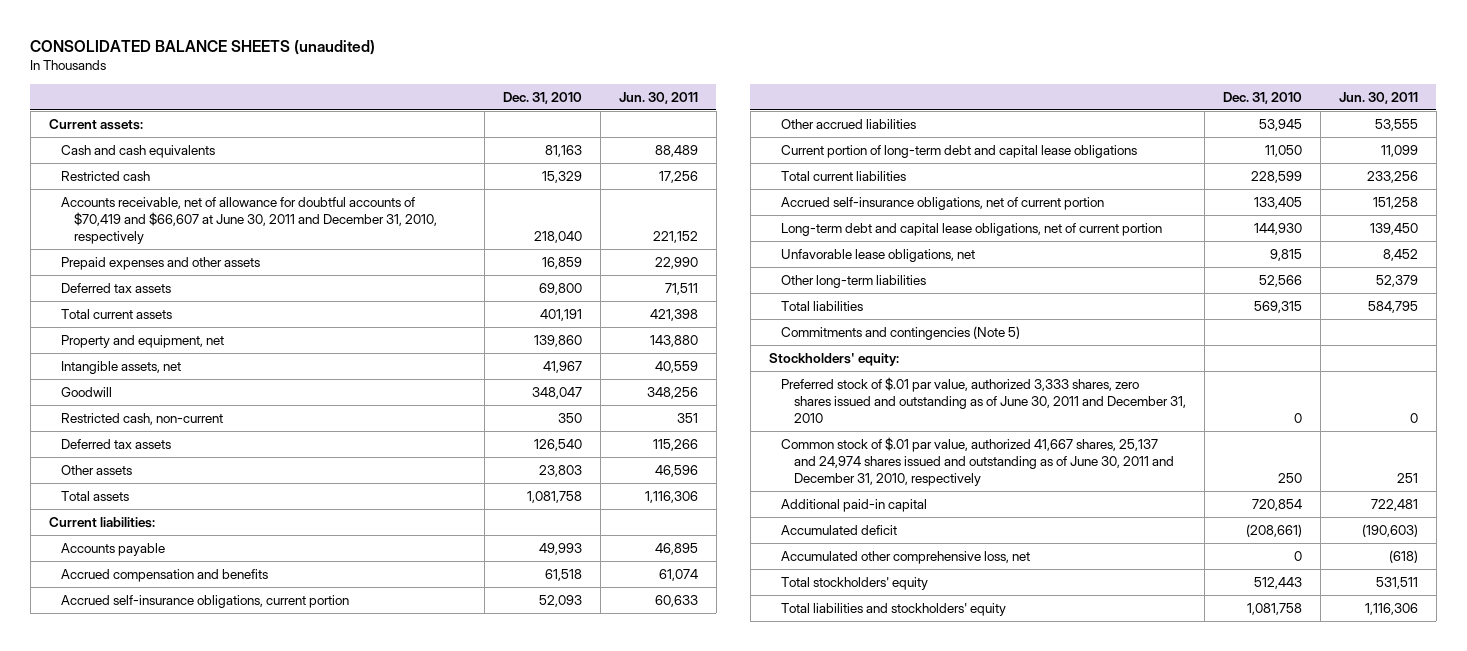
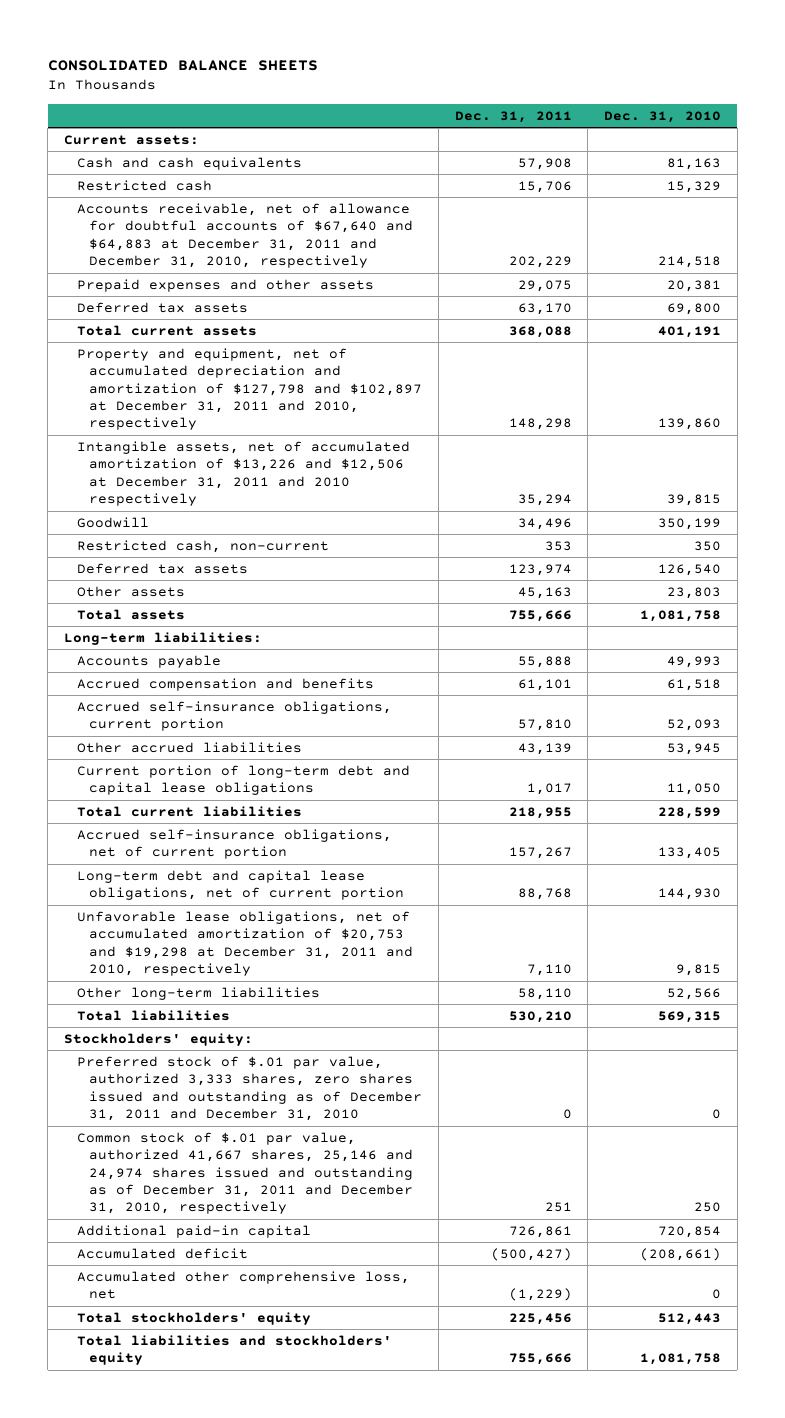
[30,39,376,55] CONSOLIDATED BALANCE SHEETS (unaudited) -> [47,60,318,72] CONSOLIDATED BALANCE SHEETS
[618,91,698,104] Jun. 30, 2011 -> none
none -> [454,110,572,123] Dec. 31, 2011
[61,196,438,244] Accounts receivable, net of allowance for doubtful accounts of $70,419 and $66,607 at June 30, 2011 and December 31, 2010, respectively -> [76,202,414,269] Accounts receivable, net of allowance for doubtful accounts of $67,640 and $64,883 at December 31, 2011 and December 31, 2010, respectively
[533,230,582,243] 218,040 -> [658,256,722,269] 214,518
[541,256,582,269] 16,859 -> [667,279,722,292] 20,381
[61,360,182,374] Intangible assets, net -> none
[61,334,225,348] Property and equipment, net -> [76,347,423,431] Property and equipment, net of accumulated depreciation and amortization of $127,798 and $102,897 at December 31, 2011 and 2010, respectively
none -> [76,440,410,507] Intangible assets, net of accumulated amortization of $13,226 and $12,506 at December 31, 2011 and 2010 respectively
[531,386,582,399] 348,047 -> [658,517,722,530] 350,199
[48,516,155,528] Current liabilities: -> [63,631,262,645] Long-term liabilities:
[781,248,976,262] Unfavorable lease obligations, net -> [76,910,414,977] Unfavorable lease obligations, net of accumulated amortization of $20,753 and $19,298 at December 31, 2011 and 2010, respectively
[781,325,1021,340] Commitments and contingencies (Note 5) -> none
[781,376,1186,423] Preferred stock of $.01 par value, authorized 3,333 shares, zero shares issued and outstanding as of June 30, 2011 and December 31, 2010 -> [76,1055,423,1122] Preferred stock of $.01 par value, authorized 3,333 shares, zero shares issued and outstanding as of December 31, 2011 and December 31, 2010
[781,436,1174,486] Common stock of $.01 par value, authorized 41,667 shares, 25,137 and 24,974 shares issued and outstanding as of June 30, 2011 and December 31, 2010, respectively -> [76,1131,414,1215] Common stock of $.01 par value, authorized 41,667 shares, 25,146 and 24,974 shares issued and outstanding as of December 31, 2011 and December 31, 2010, respectively

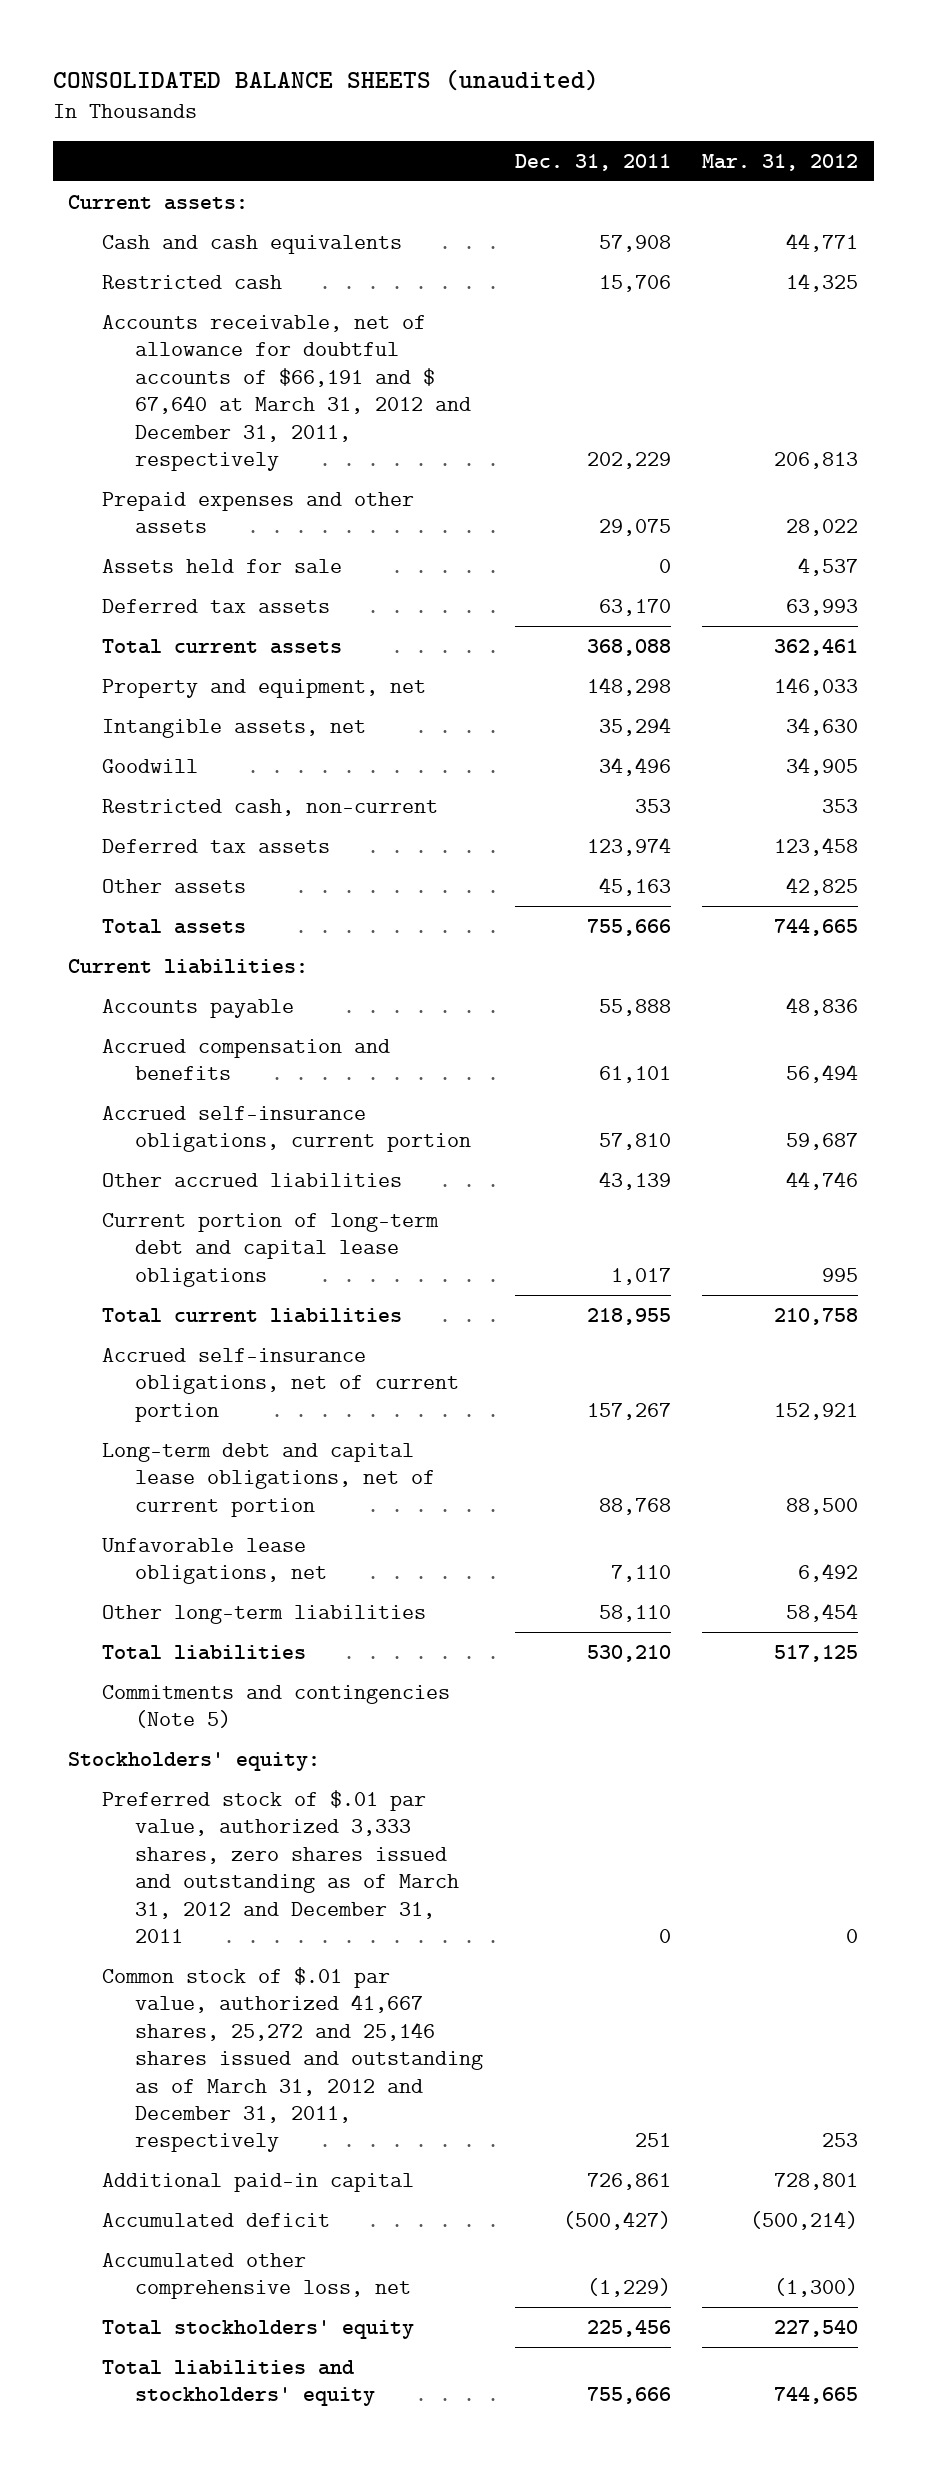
[47,60,318,72] CONSOLIDATED BALANCE SHEETS -> [52,68,599,91] CONSOLIDATED BALANCE SHEETS (unaudited)
[604,110,722,123] Dec. 31, 2010 -> none
none -> [702,153,859,171] Mar. 31, 2012
[76,202,414,269] Accounts receivable, net of allowance for doubtful accounts of $67,640 and $64,883 at December 31, 2011 and December 31, 2010, respectively -> [101,314,472,471] Accounts receivable, net of allowance for doubtful accounts of $66,191 and $ 67,640 at March 31, 2012 and December 31, 2011, respectively
none -> [101,558,342,573] Assets held for sale
[76,347,423,431] Property and equipment, net of accumulated depreciation and amortization of $127,798 and $102,897 at December 31, 2011 and 2010, respectively -> [101,678,426,698] Property and equipment, net
[76,440,410,507] Intangible assets, net of accumulated amortization of $13,226 and $12,506 at December 31, 2011 and 2010 respectively -> [101,718,366,738] Intangible assets, net
[63,631,262,645] Long-term liabilities: -> [68,958,309,974] Current liabilities:
[76,910,414,977] Unfavorable lease obligations, net of accumulated amortization of $20,753 and $19,298 at December 31, 2011 and 2010, respectively -> [101,1537,328,1585] Unfavorable lease obligations, net
none -> [101,1684,450,1729] Commitments and contingencies (Note 5)
[76,1055,423,1122] Preferred stock of $.01 par value, authorized 3,333 shares, zero shares issued and outstanding as of December 31, 2011 and December 31, 2010 -> [101,1789,460,1943] Preferred stock of $.01 par value, authorized 3,333 shares, zero shares issued and outstanding as of March 31, 2012 and December 31, 2011
[76,1131,414,1215] Common stock of $.01 par value, authorized 41,667 shares, 25,146 and 24,974 shares issued and outstanding as of December 31, 2011 and December 31, 2010, respectively -> [101,1966,484,2153] Common stock of $.01 par value, authorized 41,667 shares, 25,272 and 25,146 shares issued and outstanding as of March 31, 2012 and December 31, 2011, respectively

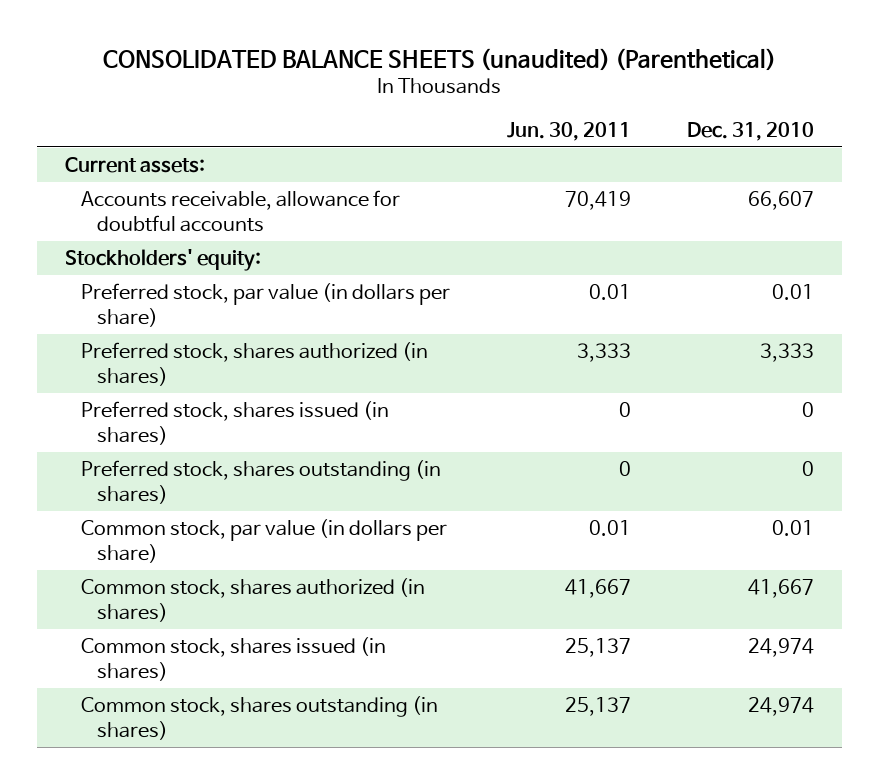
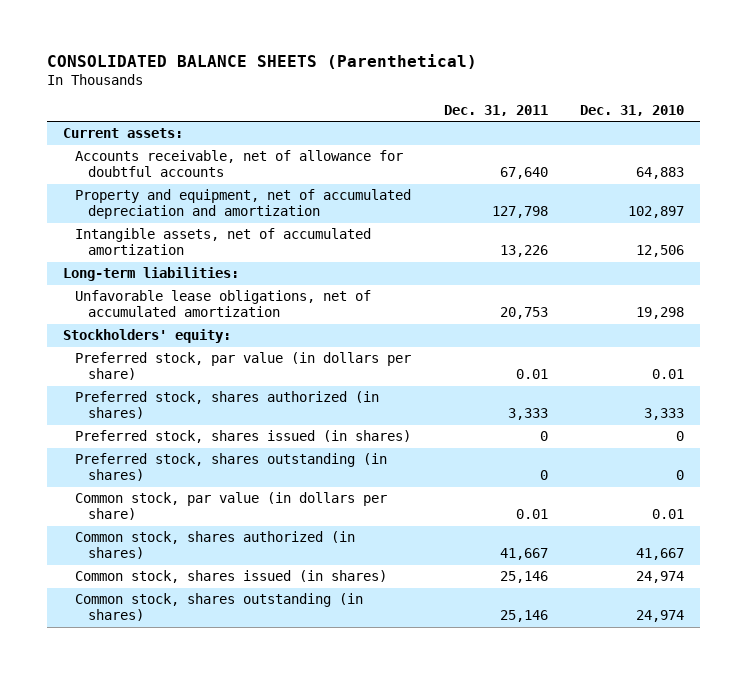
[103,47,777,71] CONSOLIDATED BALANCE SHEETS (unaudited) (Parenthetical) -> [46,54,477,70] CONSOLIDATED BALANCE SHEETS (Parenthetical)
[506,121,631,141] Jun. 30, 2011 -> none
none -> [443,105,548,117] Dec. 31, 2011
[81,190,401,233] Accounts receivable, allowance for doubtful accounts -> [75,150,404,178] Accounts receivable, net of allowance for doubtful accounts
[748,191,815,211] 66,607 -> [635,167,684,180] 64,883
none -> [75,189,412,220] Property and equipment, net of accumulated depreciation and amortization
none -> [75,228,372,256] Intangible assets, net of accumulated amortization
none -> [62,267,239,282] Long-term liabilities:
none -> [75,290,372,318] Unfavorable lease obligations, net of accumulated amortization

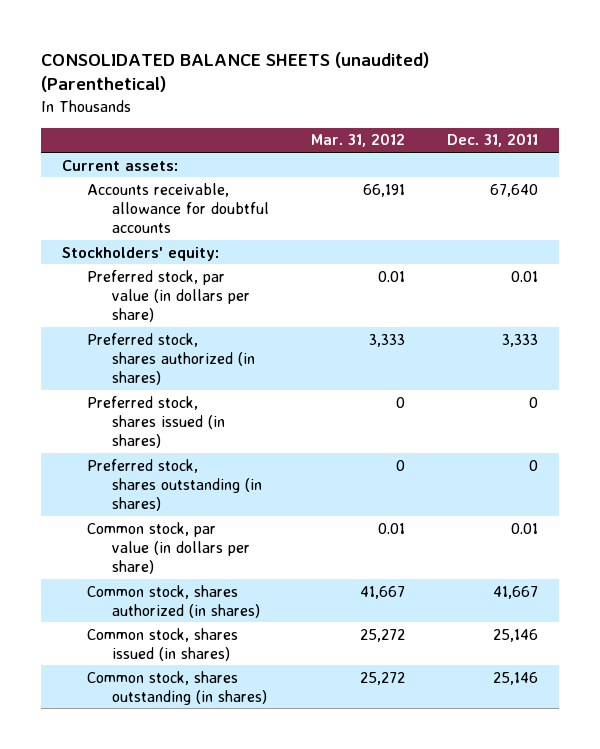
[46,54,477,70] CONSOLIDATED BALANCE SHEETS (Parenthetical) -> [41,51,430,93] CONSOLIDATED BALANCE SHEETS (unaudited) (Parenthetical)
[579,105,684,117] Dec. 31, 2010 -> none
none -> [311,133,406,148] Mar. 31, 2012
[75,189,412,220] Property and equipment, net of accumulated depreciation and amortization -> none
[75,228,372,256] Intangible assets, net of accumulated amortization -> none
[62,267,239,282] Long-term liabilities: -> none
[75,290,372,318] Unfavorable lease obligations, net of accumulated amortization -> none
[75,150,404,178] Accounts receivable, net of allowance for doubtful accounts -> [87,182,270,233] Accounts receivable, allowance for doubtful accounts

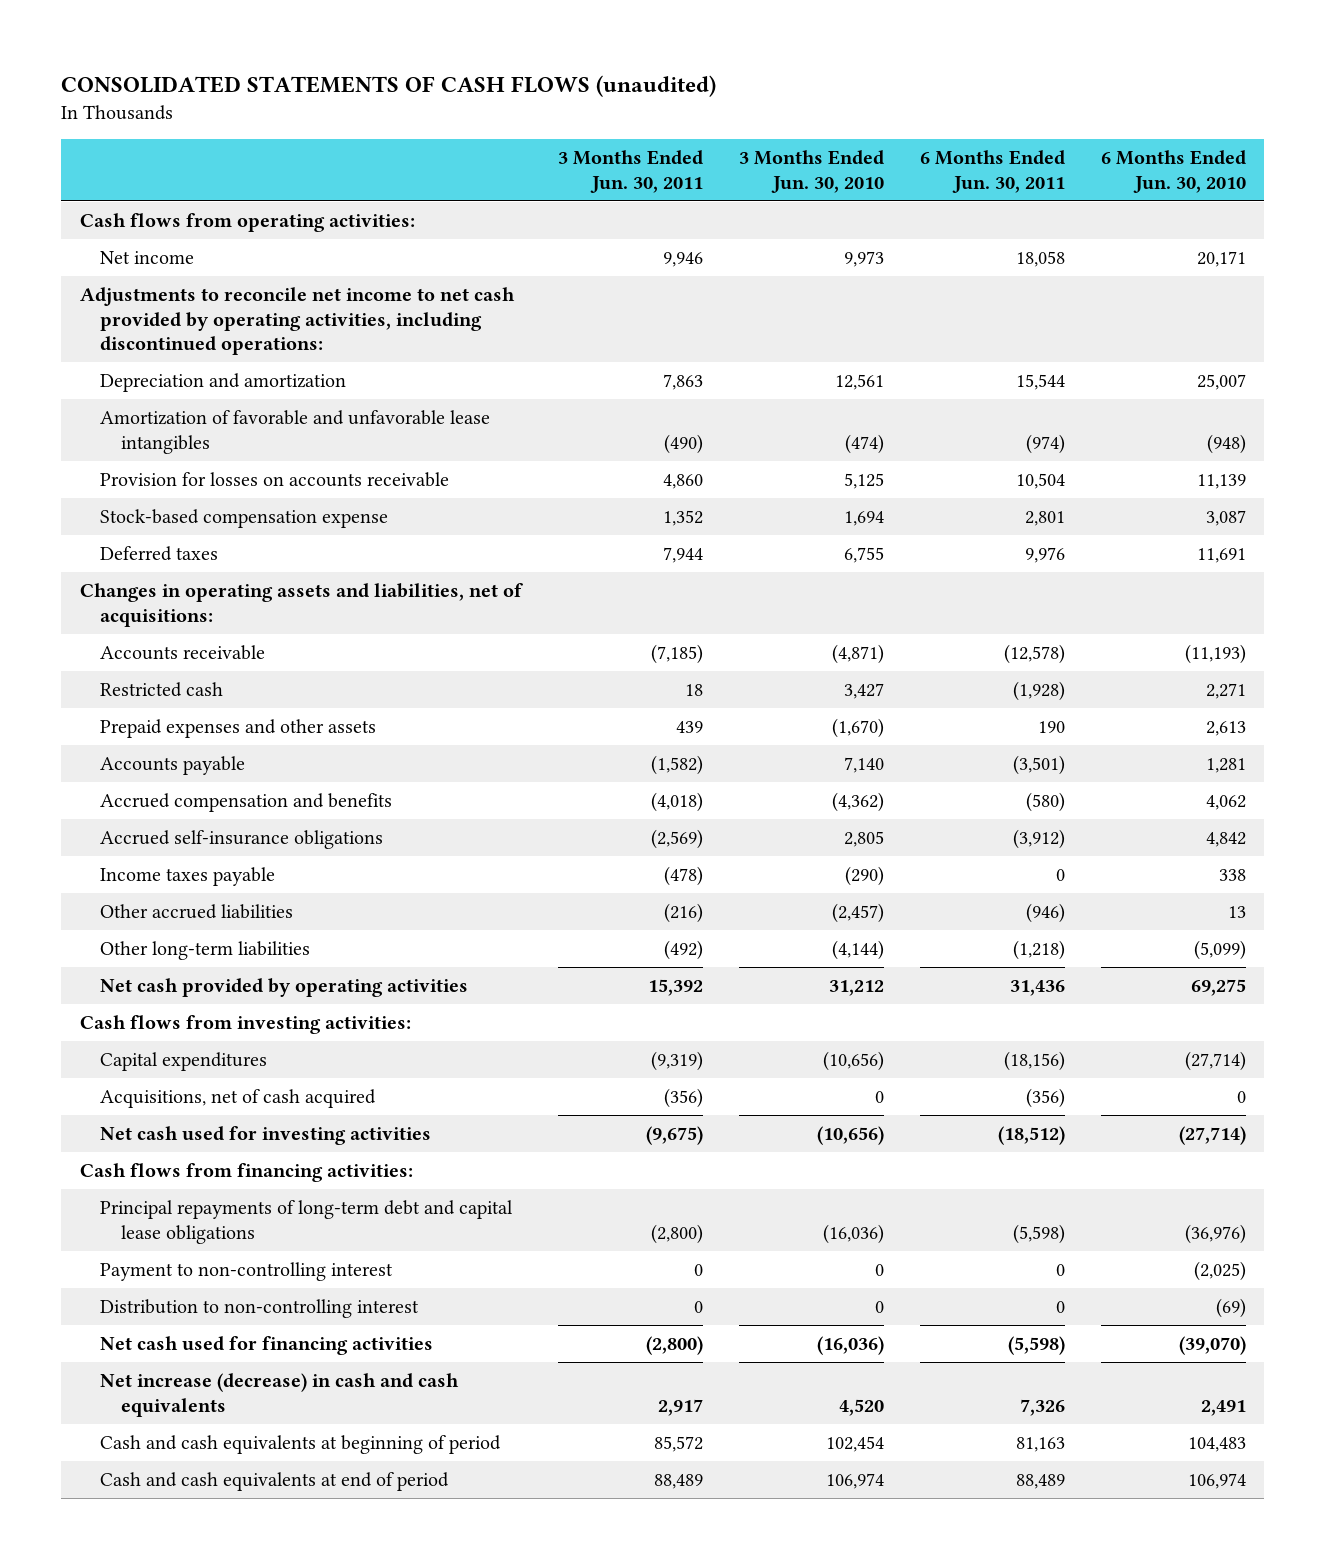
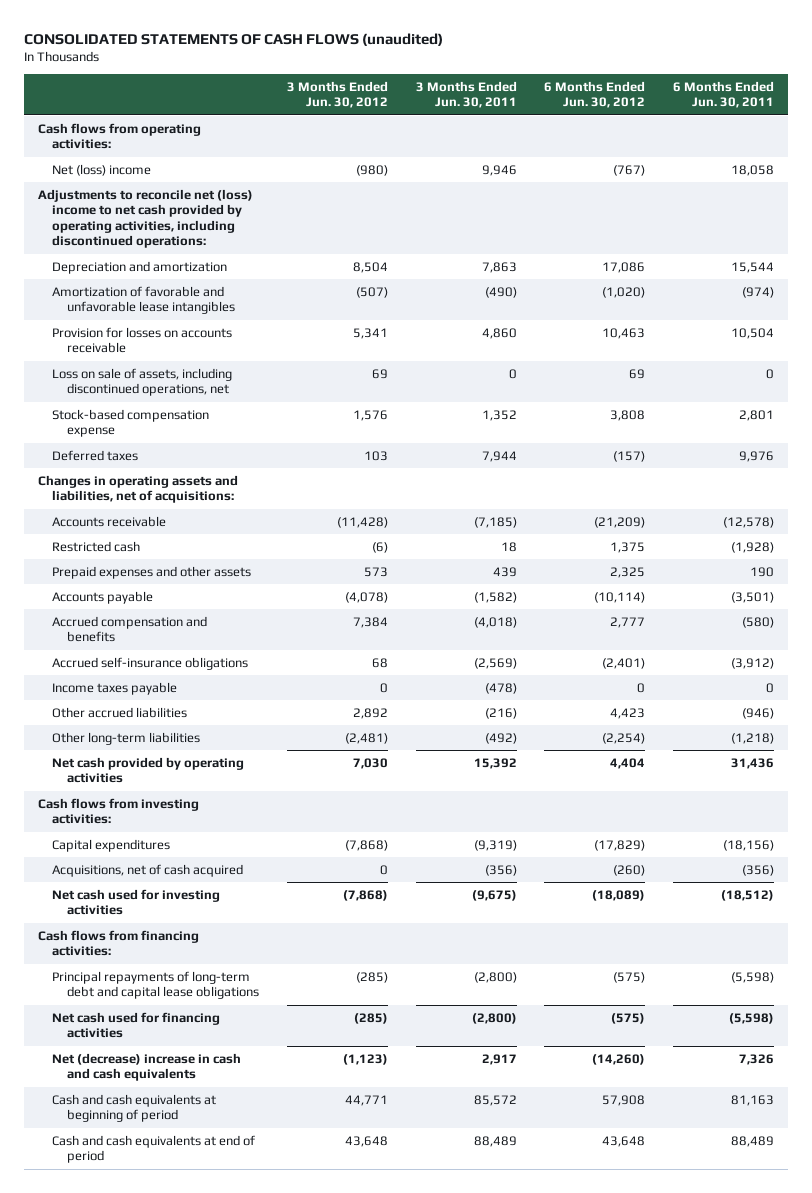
[738,149,884,193] 3 Months Ended Jun. 30, 2010 -> none
[1101,149,1247,193] 6 Months Ended Jun. 30, 2010 -> none
none -> [286,80,388,109] 3 Months Ended Jun. 30, 2012
none -> [544,80,646,109] 6 Months Ended Jun. 30, 2012
[100,250,195,264] Net income -> [52,163,152,176] Net (loss) income
[79,286,515,356] Adjustments to reconcile net income to net cash provided by operating activities, including discontinued operations: -> [37,188,253,249] Adjustments to reconcile net (loss) income to net cash provided by operating activities, including discontinued operations:
none -> [52,367,233,397] Loss on sale of assets, including discontinued operations, net
[100,1261,394,1281] Payment to non-controlling interest -> none
[100,1298,420,1318] Distribution to non-controlling interest -> none
[100,1372,460,1417] Net increase (decrease) in cash and cash equivalents -> [52,1052,242,1082] Net (decrease) increase in cash and cash equivalents

